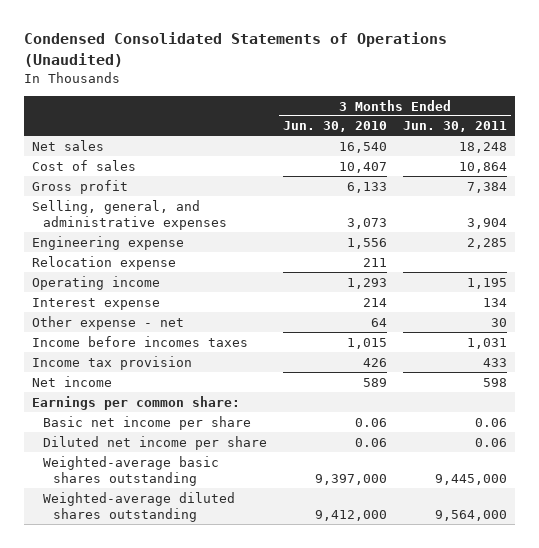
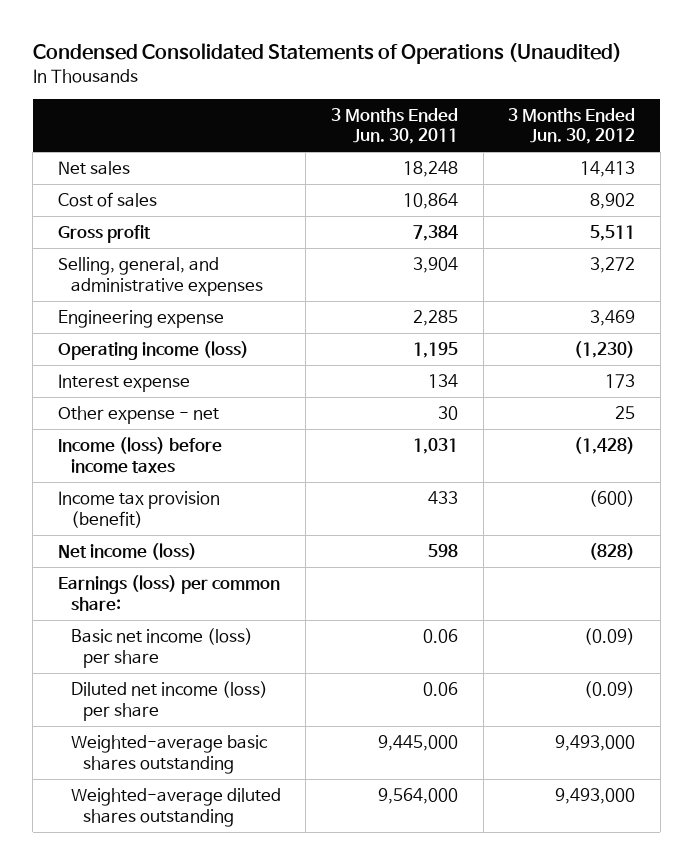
[282,121,387,133] Jun. 30, 2010 -> none
none -> [508,107,636,145] 3 Months Ended Jun. 30, 2012
[32,255,177,270] Relocation expense -> none
[32,275,161,290] Operating income -> [57,341,249,361] Operating income (loss)
[32,335,249,347] Income before incomes taxes -> [57,437,222,473] Income (loss) before income taxes
[32,355,193,370] Income tax provision -> [57,491,220,528] Income tax provision (benefit)
[32,375,113,387] Net income -> [57,543,197,561] Net income (loss)
[32,395,241,410] Earnings per common share: -> [57,575,280,611] Earnings (loss) per common share:
[42,415,251,430] Basic net income per share -> [70,628,253,668] Basic net income (loss) per share
[42,435,267,450] Diluted net income per share -> [70,681,268,721] Diluted net income (loss) per share

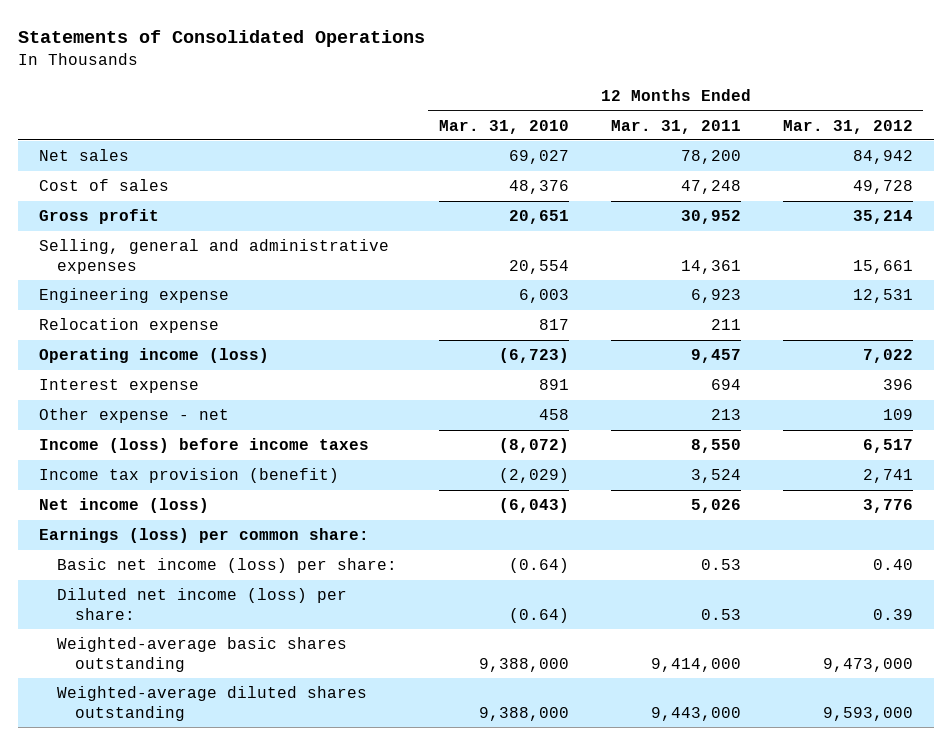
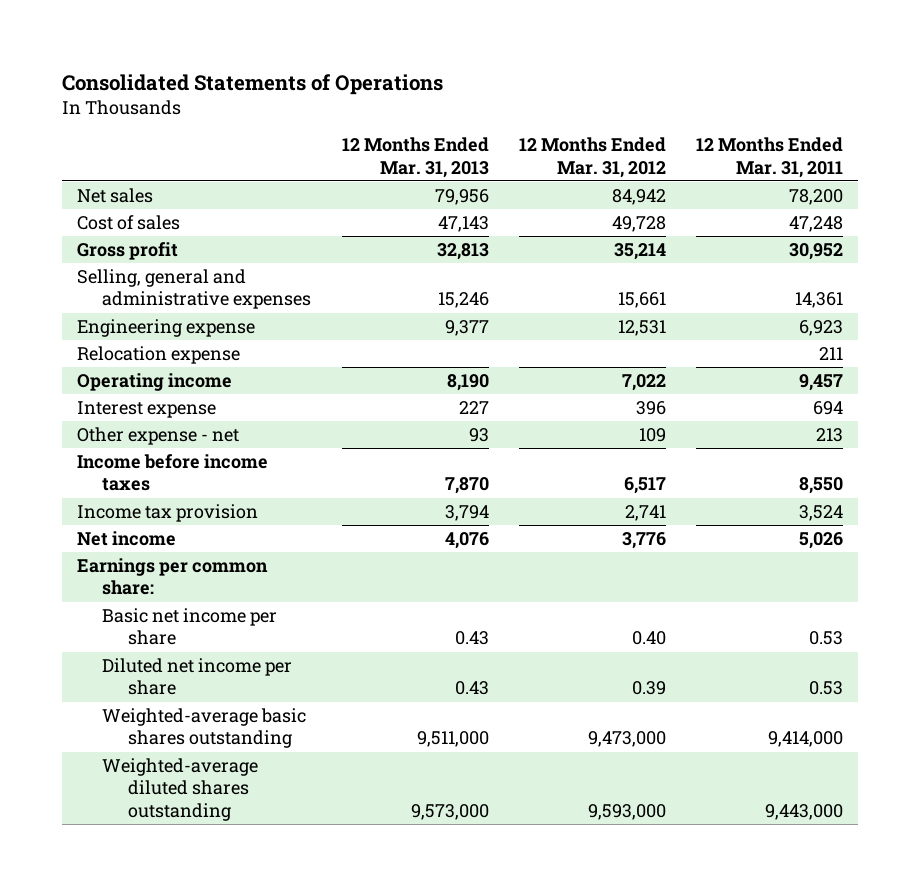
[17,29,425,47] Statements of Consolidated Operations -> [61,73,443,95] Consolidated Statements of Operations
[438,119,569,134] Mar. 31, 2010 -> none
none -> [341,137,489,178] 12 Months Ended Mar. 31, 2013
[38,348,269,364] Operating income (loss) -> [77,373,233,392] Operating income
[38,438,369,454] Income (loss) before income taxes -> [77,454,269,492] Income before income taxes
[38,468,339,484] Income tax provision (benefit) -> [77,504,259,523] Income tax provision
[38,498,209,514] Net income (loss) -> [77,531,177,547] Net income
[38,528,369,544] Earnings (loss) per common share: -> [77,558,269,596] Earnings per common share:
[56,558,397,574] Basic net income (loss) per share: -> [102,608,278,646] Basic net income per share
[56,588,347,620] Diluted net income (loss) per share: -> [102,658,293,696] Diluted net income per share

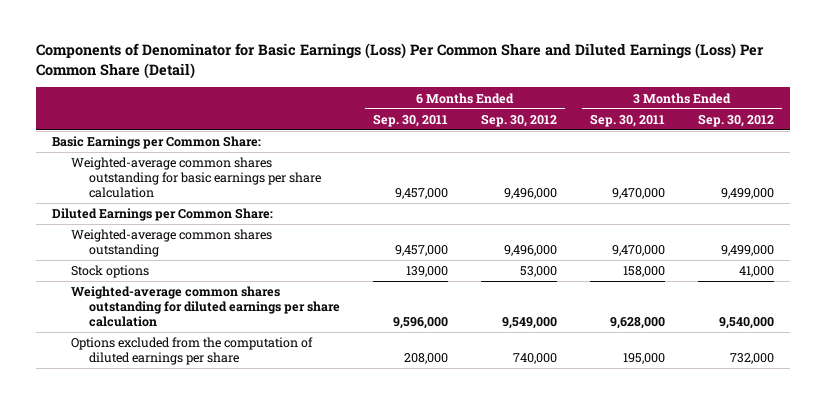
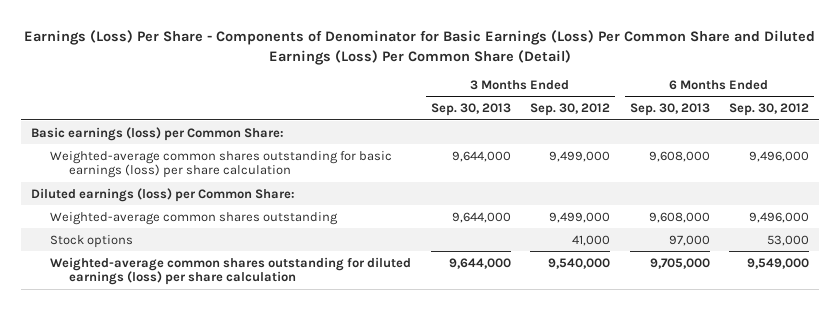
[35,43,764,79] Components of Denominator for Basic Earnings (Loss) Per Common Share and Diluted Earnings (Loss) Per Common Share (Detail) -> [24,30,816,65] Earnings (Loss) Per Share - Components of Denominator for Basic Earnings (Loss) Per Common Share and Diluted Earnings (Loss) Per Common Share (Detail)
[373,113,449,127] Sep. 30, 2011 -> none
[589,113,665,127] Sep. 30, 2011 -> none
none -> [430,103,511,117] Sep. 30, 2013
none -> [629,103,710,117] Sep. 30, 2013
[52,136,262,150] Basic Earnings per Common Share: -> [31,126,285,141] Basic earnings (loss) per Common Share:
[70,157,322,199] Weighted-average common shares outstanding for basic earnings per share calculation -> [50,150,393,179] Weighted-average common shares outstanding for basic earnings (loss) per share calculation
[52,208,274,222] Diluted Earnings per Common Share: -> [31,187,296,202] Diluted earnings (loss) per Common Share:
[70,337,313,366] Options excluded from the computation of diluted earnings per share -> none
[70,286,341,328] Weighted-average common shares outstanding for diluted earnings per share calculation -> [50,256,412,286] Weighted-average common shares outstanding for diluted earnings (loss) per share calculation

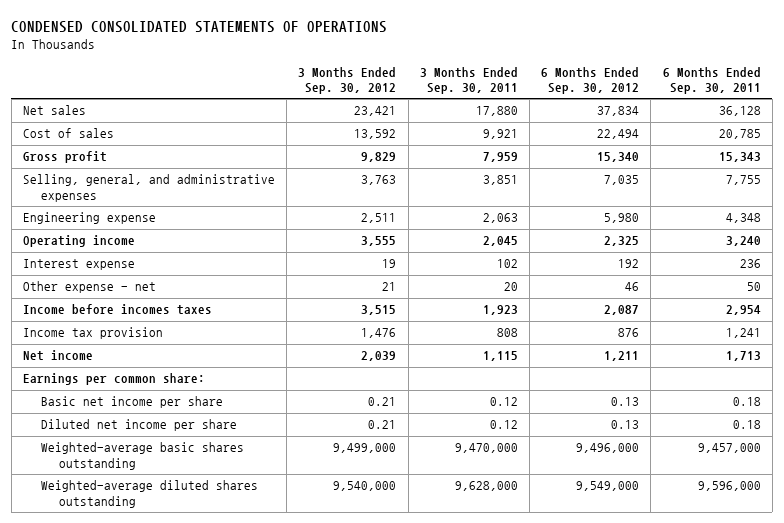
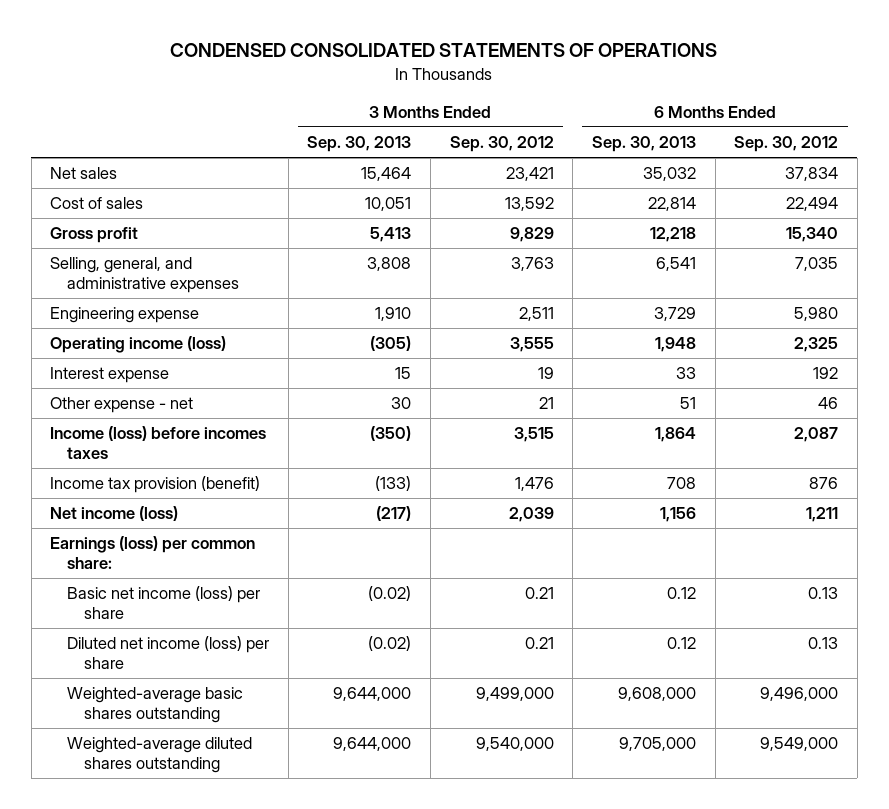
[419,66,518,94] 3 Months Ended Sep. 30, 2011 -> none
[662,66,761,94] 6 Months Ended Sep. 30, 2011 -> none
none -> [307,136,412,153] Sep. 30, 2013
none -> [591,136,696,153] Sep. 30, 2013
[23,235,136,248] Operating income -> [50,336,227,354] Operating income (loss)
[23,304,213,316] Income before incomes taxes -> [50,426,267,460] Income (loss) before incomes taxes
[23,327,164,340] Income tax provision -> [50,476,261,494] Income tax provision (benefit)
[23,350,94,362] Net income -> [50,506,179,522] Net income (loss)
[23,373,206,386] Earnings per common share: -> [50,536,256,570] Earnings (loss) per common share:
[40,396,223,409] Basic net income per share -> [67,586,261,620] Basic net income (loss) per share
[40,419,237,432] Diluted net income per share -> [67,636,270,670] Diluted net income (loss) per share

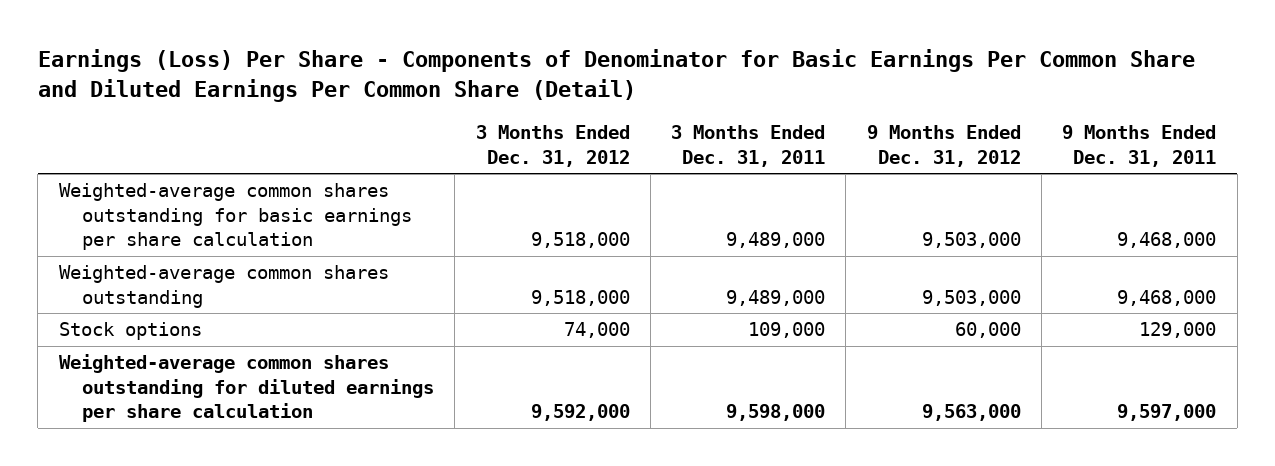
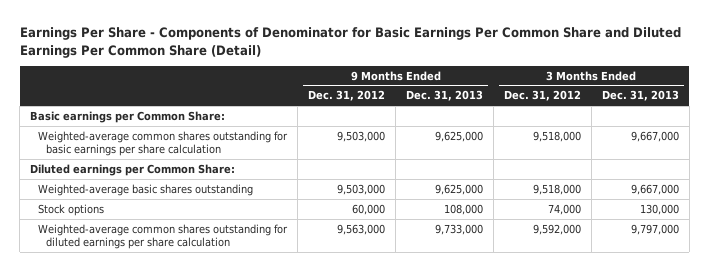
[37,49,1195,102] Earnings (Loss) Per Share - Components of Denominator for Basic Earnings Per Common Share and Diluted Earnings Per Common Share (Detail) -> [19,27,681,58] Earnings Per Share - Components of Denominator for Basic Earnings Per Common Share and Diluted Earnings Per Common Share (Detail)
[671,125,826,167] 3 Months Ended Dec. 31, 2011 -> none
[1062,125,1217,167] 9 Months Ended Dec. 31, 2011 -> none
none -> [405,90,483,102] Dec. 31, 2013
none -> [601,90,679,102] Dec. 31, 2013
none -> [30,110,226,123] Basic earnings per Common Share:
none -> [30,163,236,176] Diluted earnings per Common Share:
[58,265,389,308] Weighted-average common shares outstanding -> [38,183,254,196] Weighted-average basic shares outstanding

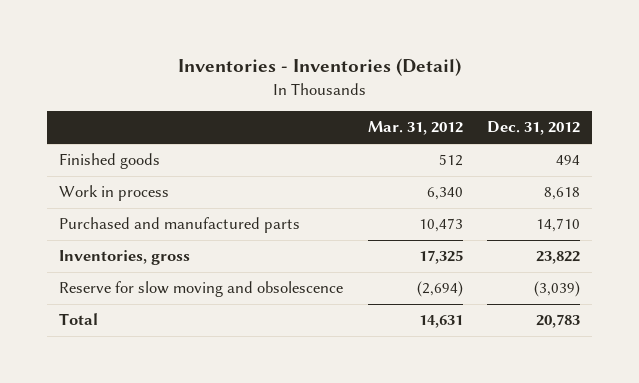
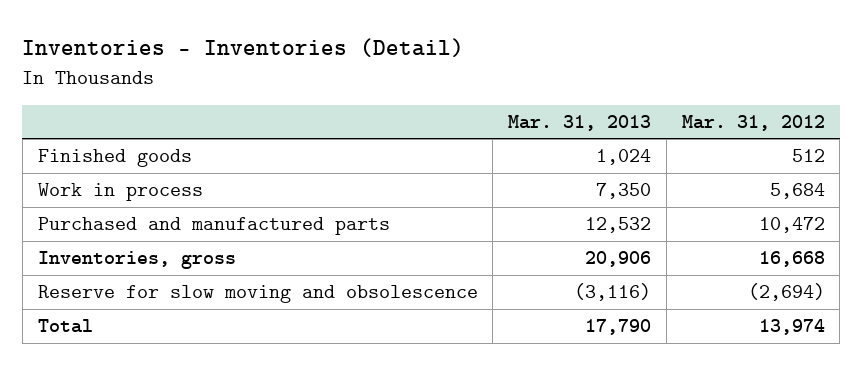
[487,121,581,136] Dec. 31, 2012 -> none
none -> [508,114,652,131] Mar. 31, 2013
[426,187,463,201] 6,340 -> [769,183,825,200] 5,684
[418,218,463,233] 10,473 -> [758,217,825,234] 10,472
[418,250,463,265] 17,325 -> [758,251,825,268] 16,668
[418,315,463,329] 14,631 -> [758,319,825,336] 13,974

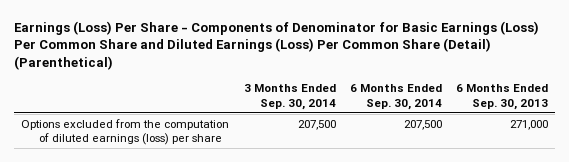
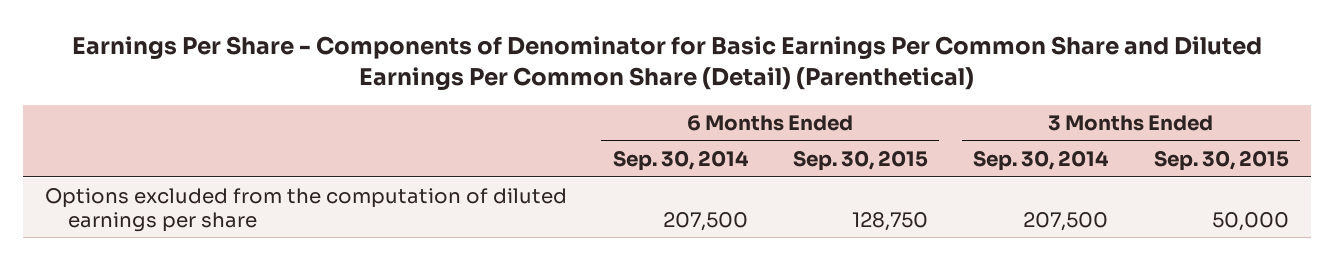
[14,20,540,71] Earnings (Loss) Per Share - Components of Denominator for Basic Earnings (Loss) Per Common Share and Diluted Earnings (Loss) Per Common Share (Detail) (Parenthetical) -> [71,35,1262,91] Earnings Per Share - Components of Denominator for Basic Earnings Per Common Share and Diluted Earnings Per Common Share (Detail) (Parenthetical)
[456,84,549,110] 6 Months Ended Sep. 30, 2013 -> none
none -> [792,150,928,172] Sep. 30, 2015
none -> [1153,150,1289,172] Sep. 30, 2015
[21,118,230,146] Options excluded from the computation of diluted earnings (loss) per share -> [45,188,568,232] Options excluded from the computation of diluted earnings per share

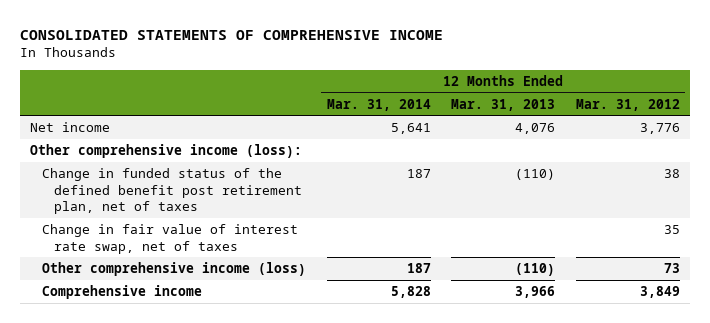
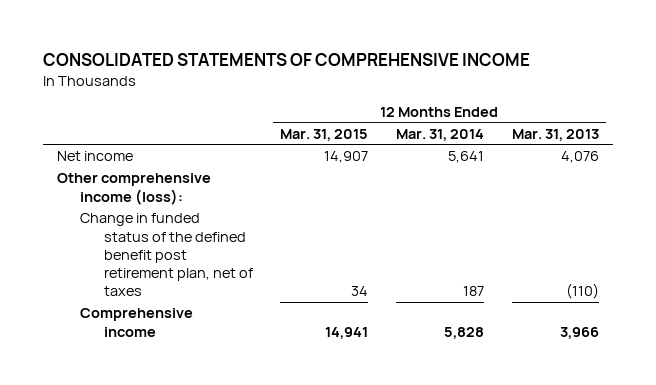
[575,98,680,111] Mar. 31, 2012 -> none
none -> [280,128,369,141] Mar. 31, 2015
[41,223,298,254] Change in fair value of interest rate swap, net of taxes -> none
[41,261,306,276] Other comprehensive income (loss) -> none

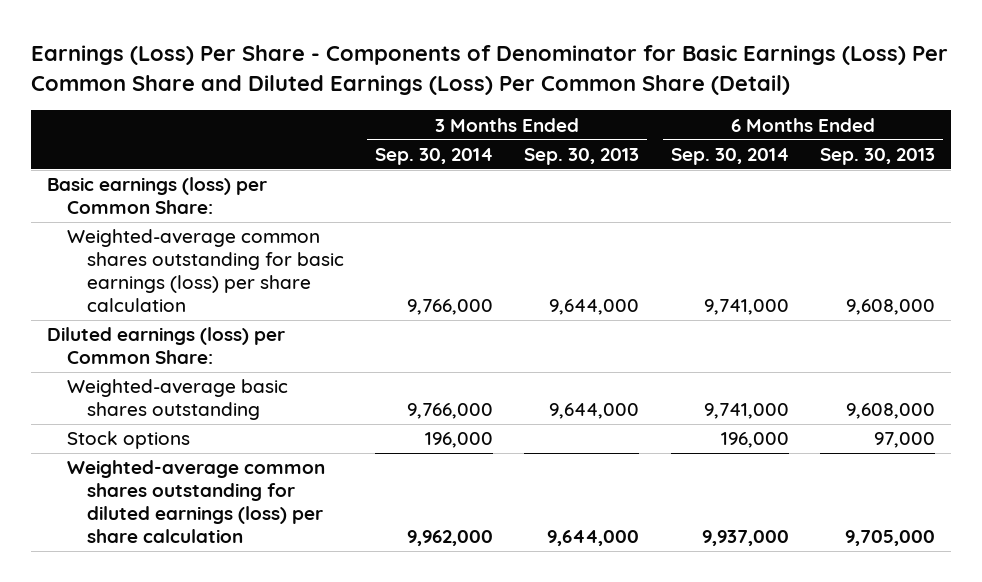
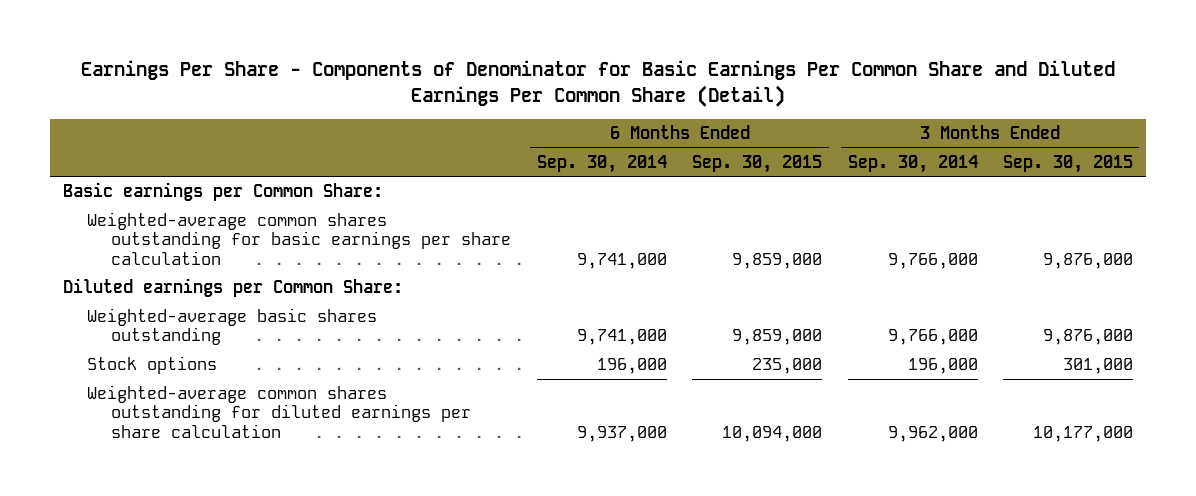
[31,45,949,96] Earnings (Loss) Per Share - Components of Denominator for Basic Earnings (Loss) Per Common Share and Diluted Earnings (Loss) Per Common Share (Detail) -> [80,60,1115,108] Earnings Per Share - Components of Denominator for Basic Earnings Per Common Share and Diluted Earnings Per Common Share (Detail)
[524,147,640,165] Sep. 30, 2013 -> none
[820,147,936,165] Sep. 30, 2013 -> none
none -> [692,154,823,173] Sep. 30, 2015
none -> [1003,154,1134,173] Sep. 30, 2015
[47,177,268,215] Basic earnings (loss) per Common Share: -> [62,182,383,202] Basic earnings per Common Share:
[66,229,344,313] Weighted-average common shares outstanding for basic earnings (loss) per share calculation -> [87,212,512,265] Weighted-average common shares outstanding for basic earnings per share calculation
[47,327,286,365] Diluted earnings (loss) per Common Share: -> [62,278,403,298] Diluted earnings per Common Share:
[66,460,325,544] Weighted-average common shares outstanding for diluted earnings (loss) per share calculation -> [87,385,472,438] Weighted-average common shares outstanding for diluted earnings per share calculation

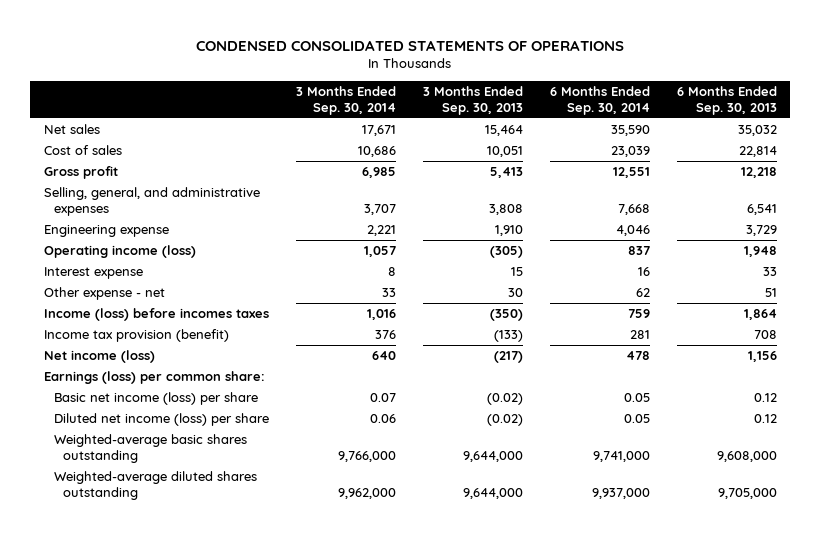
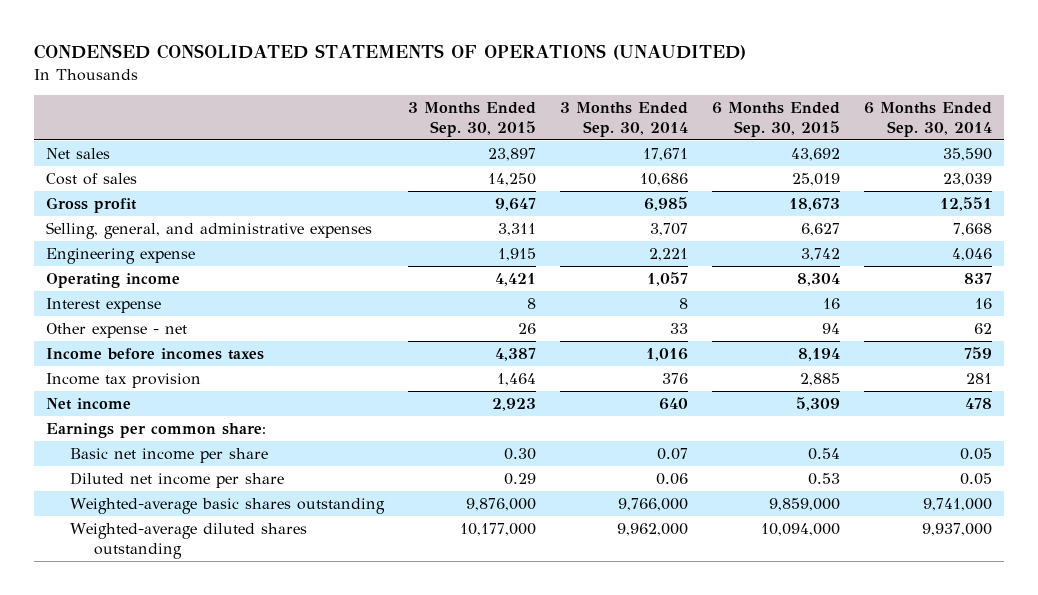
[196,39,625,51] CONDENSED CONSOLIDATED STATEMENTS OF OPERATIONS -> [33,44,746,61] CONDENSED CONSOLIDATED STATEMENTS OF OPERATIONS (UNAUDITED)
[422,86,523,115] 3 Months Ended Sep. 30, 2013 -> none
[676,86,777,115] 6 Months Ended Sep. 30, 2013 -> none
none -> [408,102,537,138] 3 Months Ended Sep. 30, 2015
none -> [712,102,841,138] 6 Months Ended Sep. 30, 2015
[43,245,196,259] Operating income (loss) -> [45,272,180,288] Operating income
[43,308,269,322] Income (loss) before incomes taxes -> [45,347,264,360] Income before incomes taxes
[43,329,229,343] Income tax provision (benefit) -> [45,372,201,388] Income tax provision
[43,350,155,364] Net income (loss) -> [45,397,131,410] Net income
[43,371,265,385] Earnings (loss) per common share: -> [45,422,266,438] Earnings per common share:
[53,392,258,406] Basic net income (loss) per share -> [70,447,269,463] Basic net income per share
[53,413,269,427] Diluted net income (loss) per share -> [70,471,285,488] Diluted net income per share

